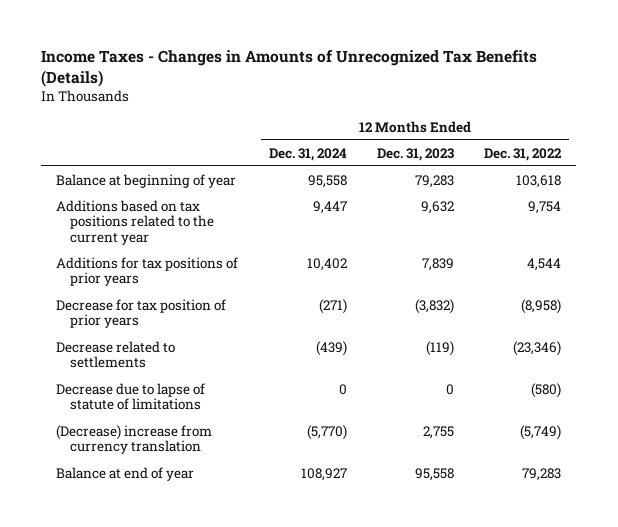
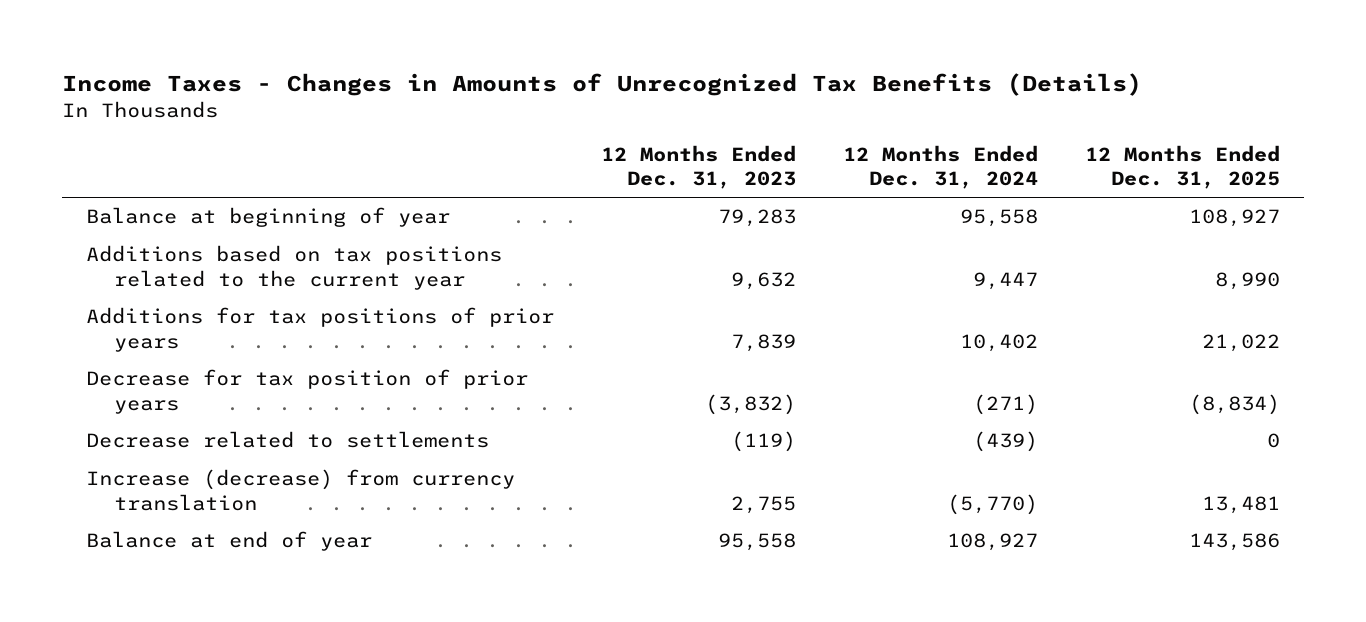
[484,147,563,161] Dec. 31, 2022 -> none
none -> [1085,145,1281,190] 12 Months Ended Dec. 31, 2025
[56,382,206,411] Decrease due to lapse of statute of limitations -> none
[56,424,213,455] (Decrease) increase from currency translation -> [85,469,515,511] Increase (decrease) from currency translation

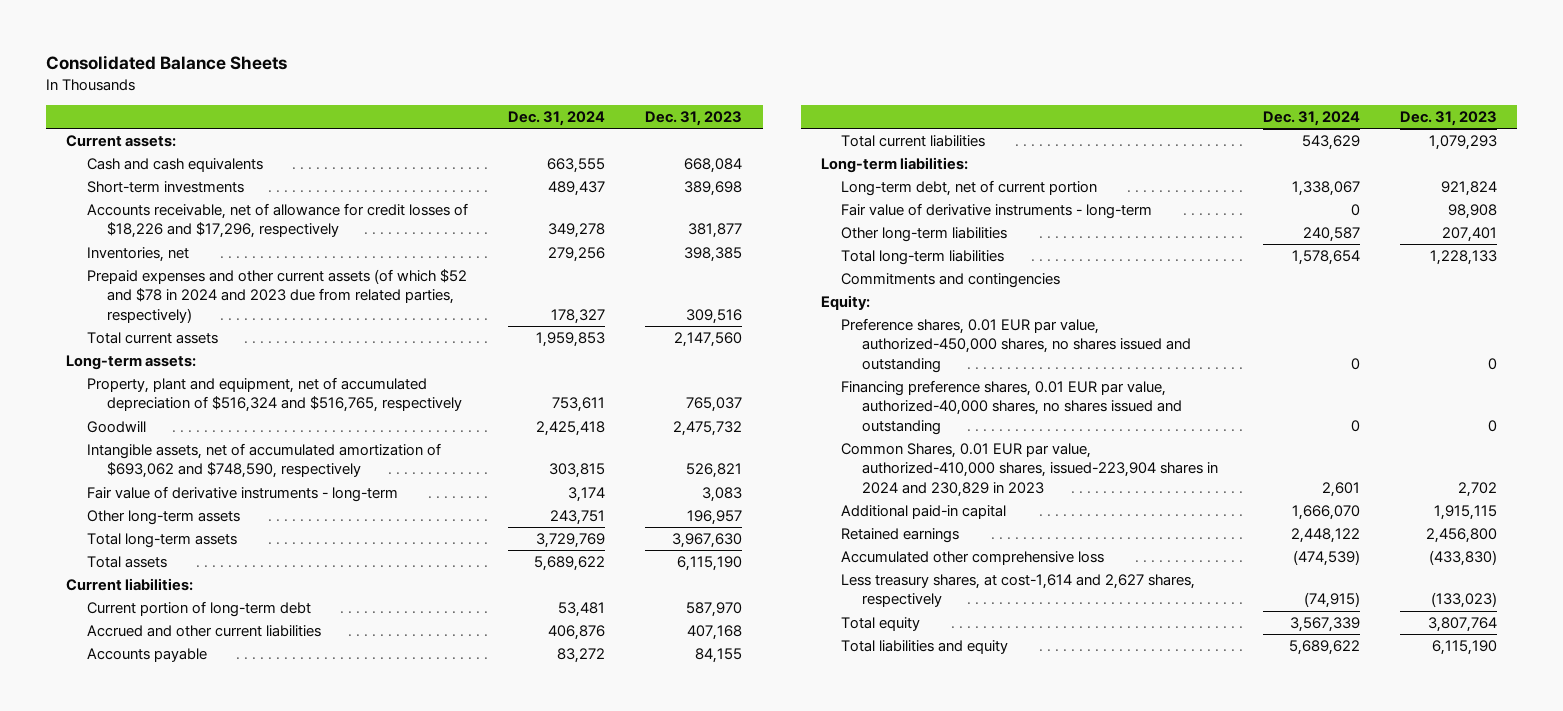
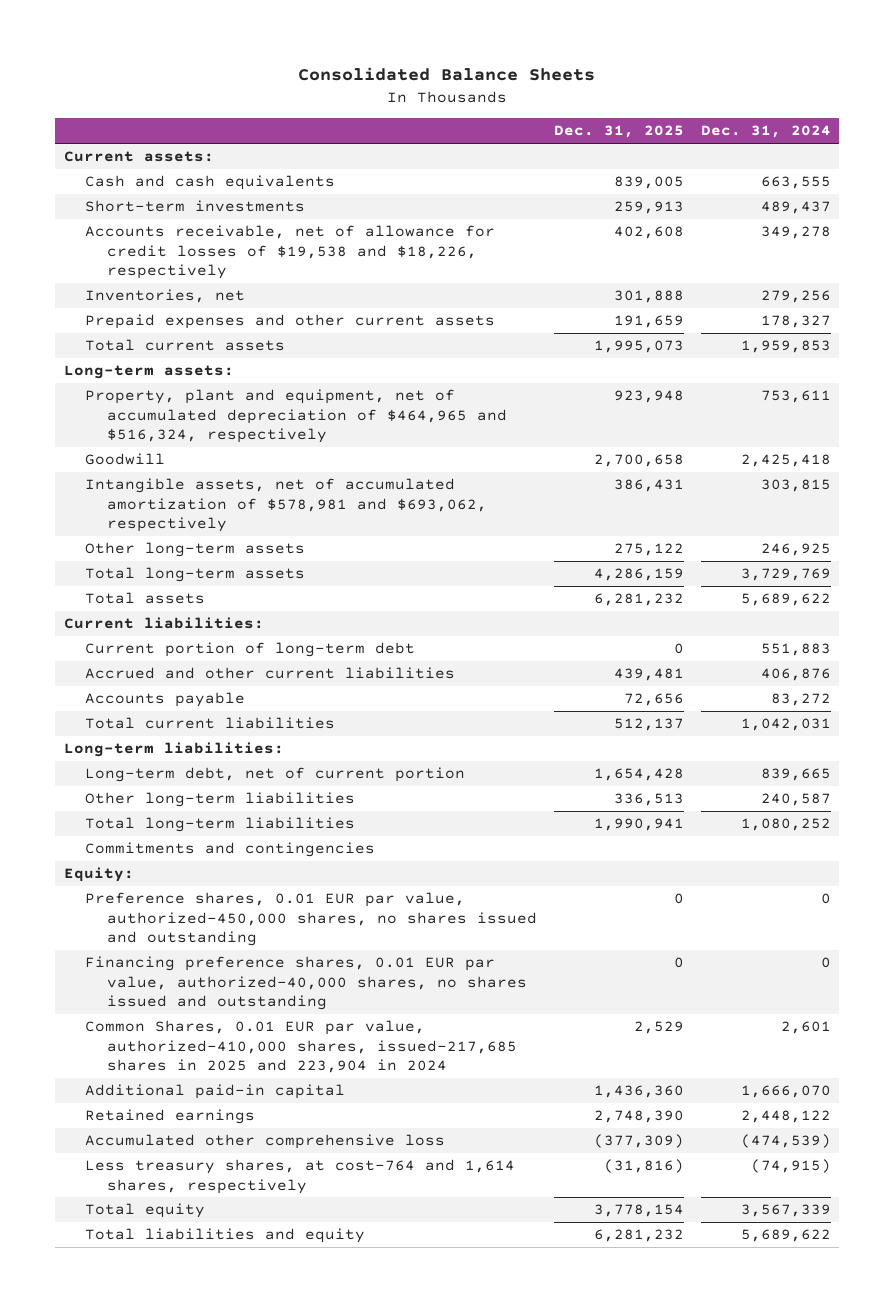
[645,111,743,127] Dec. 31, 2023 -> none
none -> [553,125,684,139] Dec. 31, 2025
[86,203,468,239] Accounts receivable, net of allowance for credit losses of $18,226 and $17,296, respectively -> [85,225,496,279] Accounts receivable, net of allowance for credit losses of $19,538 and $18,226, respectively
[86,269,467,323] Prepaid expenses and other current assets (of which $52 and $78 in 2024 and 2023 due from related parties, respectively) -> [85,314,496,330] Prepaid expenses and other current assets
[86,377,463,413] Property, plant and equipment, net of accumulated depreciation of $516,324 and $516,765, respectively -> [85,389,507,443] Property, plant and equipment, net of accumulated depreciation of $464,965 and $516,324, respectively
[86,486,398,503] Fair value of derivative instruments - long-term -> none
[86,443,441,479] Intangible assets, net of accumulated amortization of $693,062 and $748,590, respectively -> [85,478,487,532] Intangible assets, net of accumulated amortization of $578,981 and $693,062, respectively
[549,510,605,526] 243,751 -> [760,543,831,557] 246,925
[557,602,605,618] 53,481 -> [760,643,831,657] 551,883
[1301,135,1360,151] 543,629 -> [740,718,831,732] 1,042,031
[841,203,1153,220] Fair value of derivative instruments - long-term -> none
[1291,181,1360,197] 1,338,067 -> [760,768,831,782] 839,665
[1291,250,1360,266] 1,578,654 -> [740,818,831,832] 1,080,252
[841,443,1219,497] Common Shares, 0.01 EUR par value, authorized-410,000 shares, issued-223,904 shares in 2024 and 230,829 in 2023 -> [85,1020,517,1073] Common Shares, 0.01 EUR par value, authorized-410,000 shares, issued-217,685 shares in 2025 and 223,904 in 2024
[841,574,1196,608] Less treasury shares, at cost-1,614 and 2,627 shares, respectively -> [85,1159,516,1194] Less treasury shares, at cost-764 and 1,614 shares, respectively

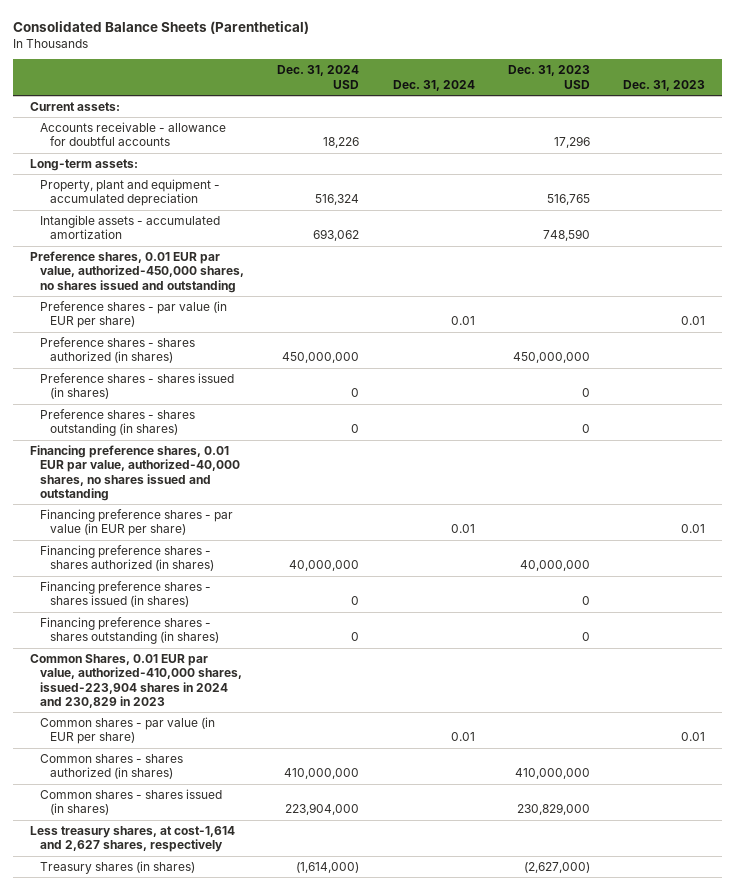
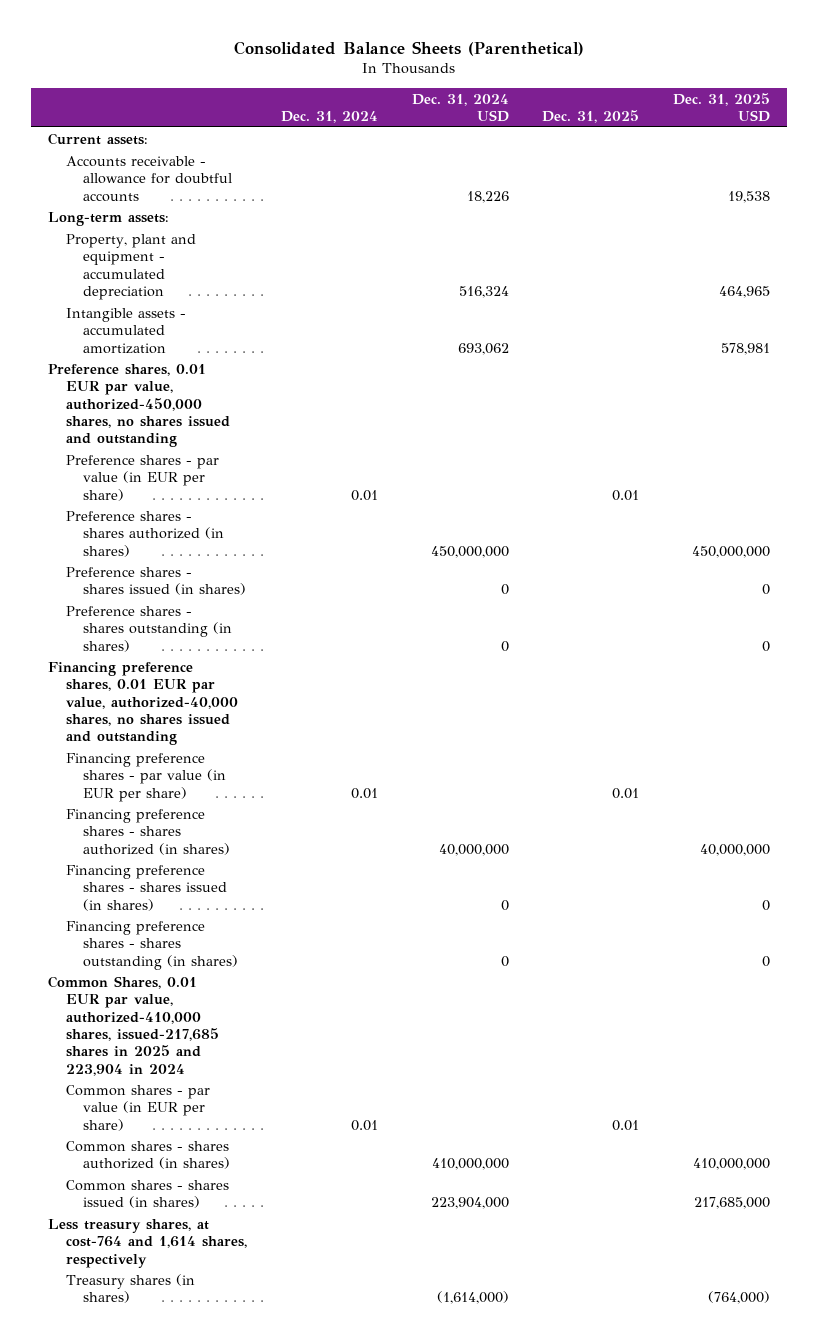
[508,65,591,89] Dec. 31, 2023 USD -> none
[623,79,706,91] Dec. 31, 2023 -> none
none -> [542,110,640,124] Dec. 31, 2025
none -> [673,92,771,123] Dec. 31, 2025 USD
[30,653,242,709] Common Shares, 0.01 EUR par value, authorized-410,000 shares, issued-223,904 shares in 2024 and 230,829 in 2023 -> [47,975,219,1076] Common Shares, 0.01 EUR par value, authorized-410,000 shares, issued-217,685 shares in 2025 and 223,904 in 2024
[30,825,236,853] Less treasury shares, at cost-1,614 and 2,627 shares, respectively -> [47,1218,247,1268] Less treasury shares, at cost-764 and 1,614 shares, respectively

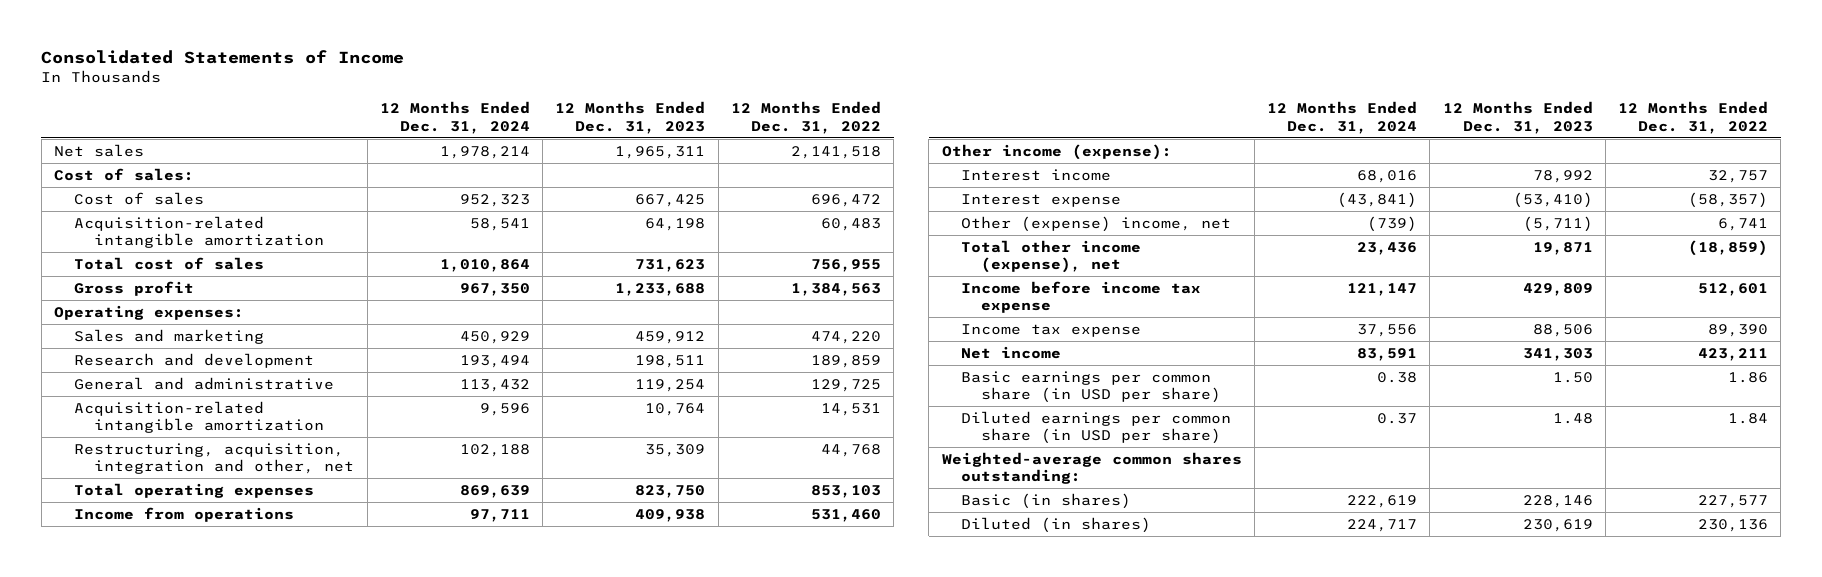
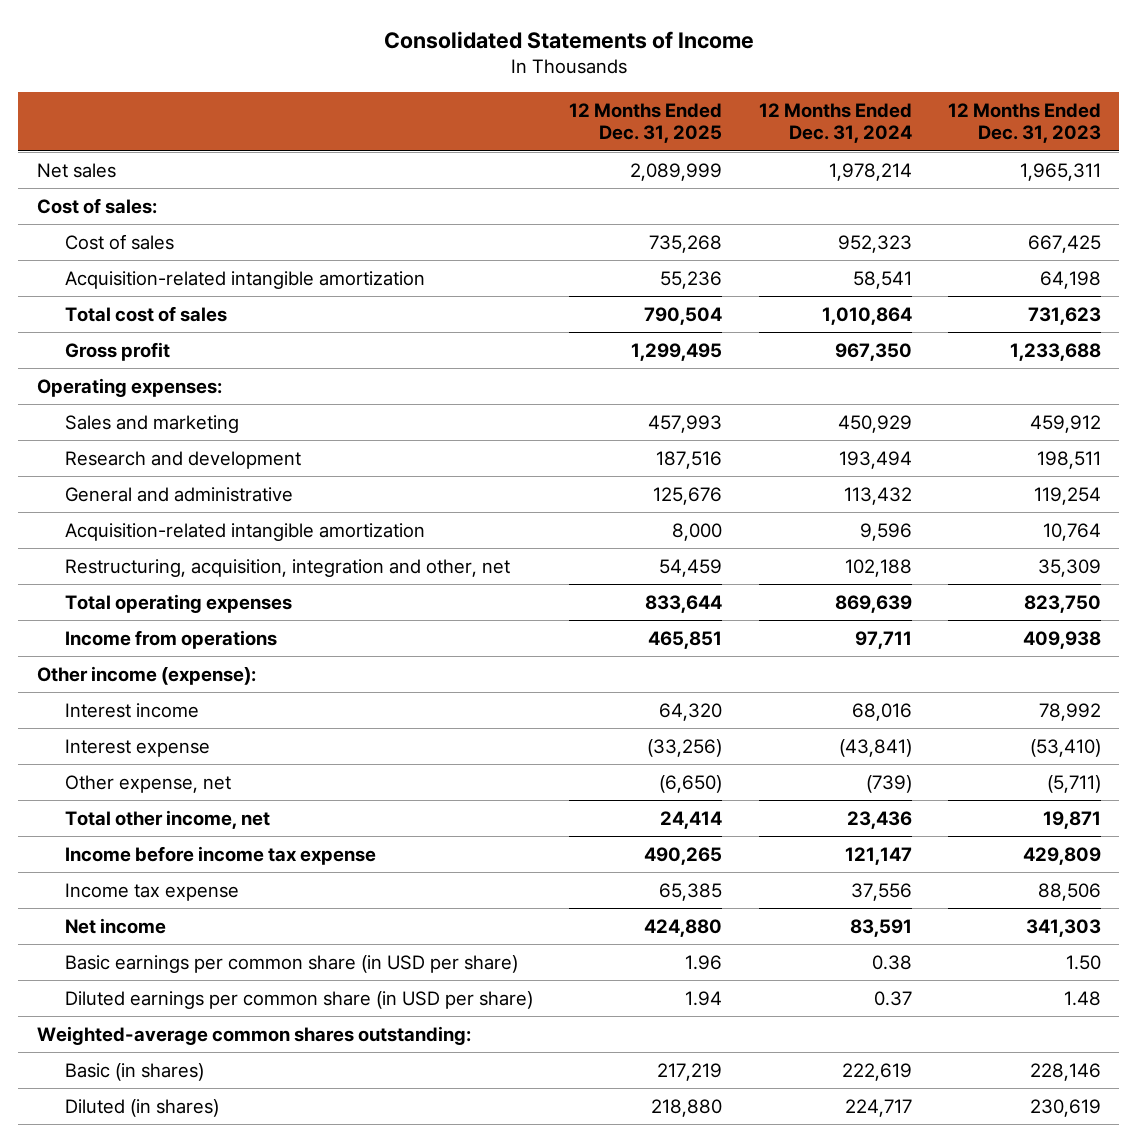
[730,101,881,134] 12 Months Ended Dec. 31, 2022 -> none
none -> [569,103,723,144] 12 Months Ended Dec. 31, 2025
[961,216,1232,233] Other (expense) income, net -> [64,774,231,793] Other expense, net
[961,240,1142,274] Total other income (expense), net -> [64,809,270,829] Total other income, net

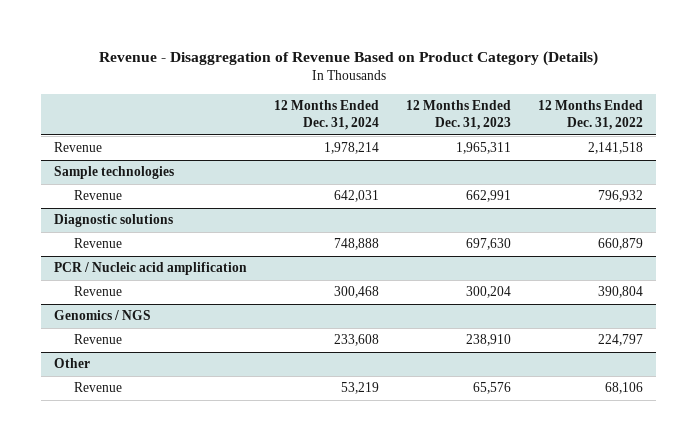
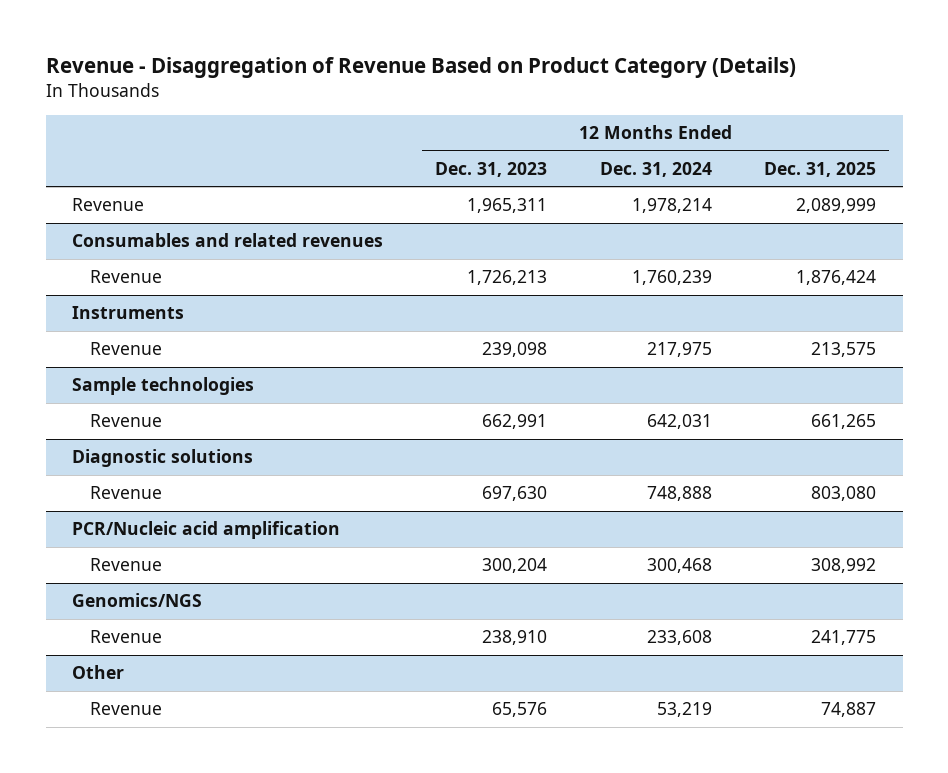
[537,100,643,131] 12 Months Ended Dec. 31, 2022 -> none
none -> [764,161,877,177] Dec. 31, 2025
none -> [71,233,383,248] Consumables and related revenues
none -> [89,270,162,284] Revenue
none -> [71,306,184,320] Instruments
none -> [89,342,162,356] Revenue
[54,262,248,276] PCR / Nucleic acid amplification -> [71,521,340,540] PCR/Nucleic acid amplification
[54,310,152,321] Genomics / NGS -> [71,593,202,608] Genomics/NGS

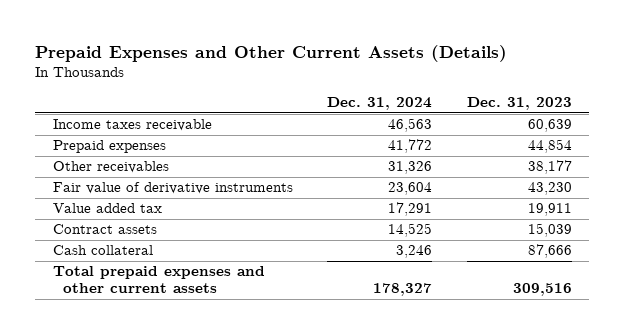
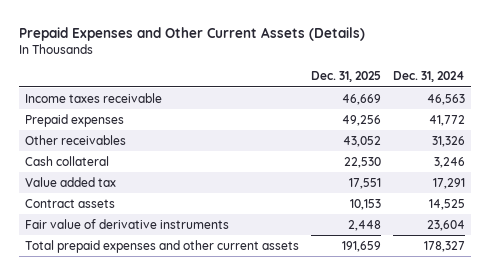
[467,97,573,111] Dec. 31, 2023 -> none
none -> [311,71,382,83] Dec. 31, 2025
[52,245,153,256] Cash collateral -> [25,155,110,166] Cash collateral
[52,182,293,195] Fair value of derivative instruments -> [25,218,230,229] Fair value of derivative instruments

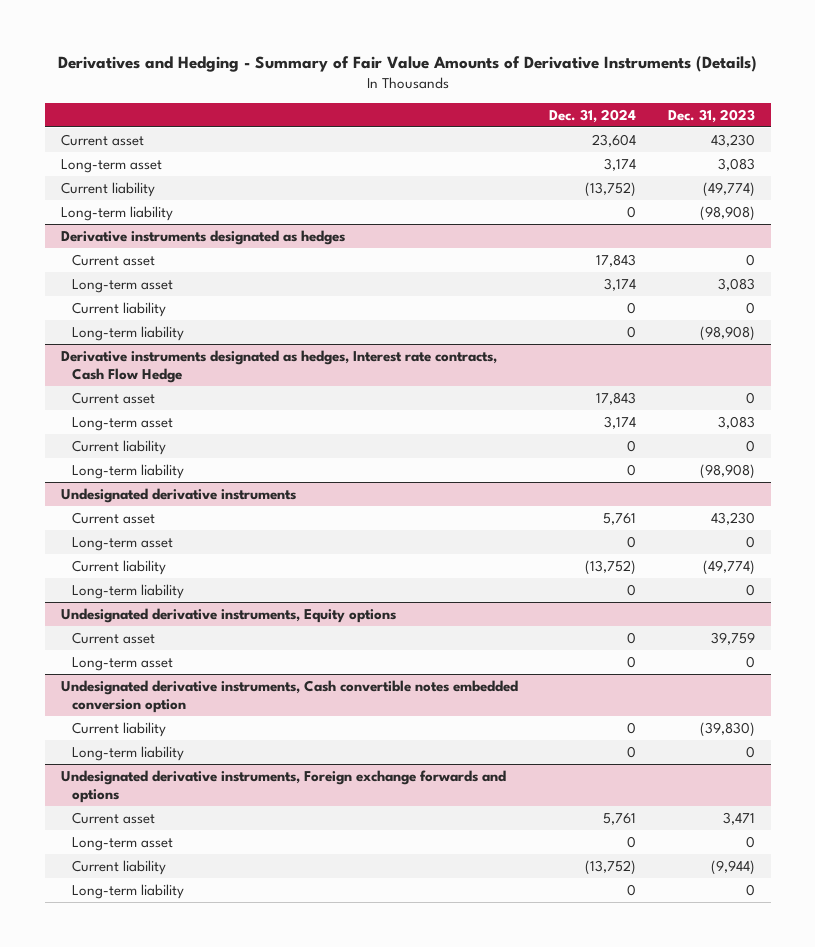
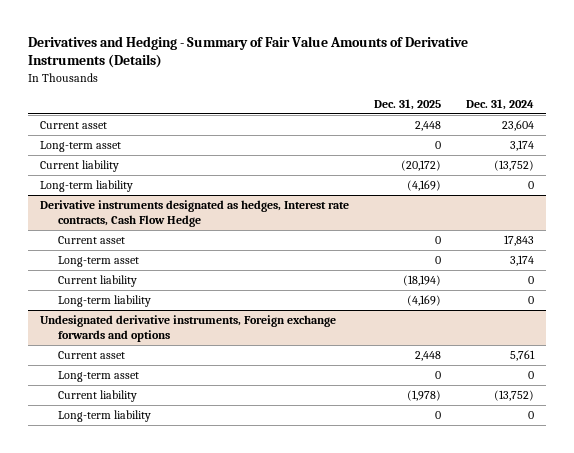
[667,108,755,123] Dec. 31, 2023 -> none
none -> [374,99,442,111] Dec. 31, 2025
[60,229,345,245] Derivative instruments designated as hedges -> none
[72,253,156,266] Current asset -> none
[72,278,174,293] Long-term asset -> none
[72,301,167,317] Current liability -> none
[72,325,185,341] Long-term liability -> none
[60,487,296,503] Undesignated derivative instruments -> none
[72,511,156,524] Current asset -> none
[72,536,174,551] Long-term asset -> none
[72,559,167,575] Current liability -> none
[72,583,185,599] Long-term liability -> none
[60,607,396,623] Undesignated derivative instruments, Equity options -> none
[72,631,156,644] Current asset -> none
[72,656,174,671] Long-term asset -> none
[60,679,518,713] Undesignated derivative instruments, Cash convertible notes embedded conversion option -> none
[72,721,167,737] Current liability -> none
[72,745,185,761] Long-term liability -> none

